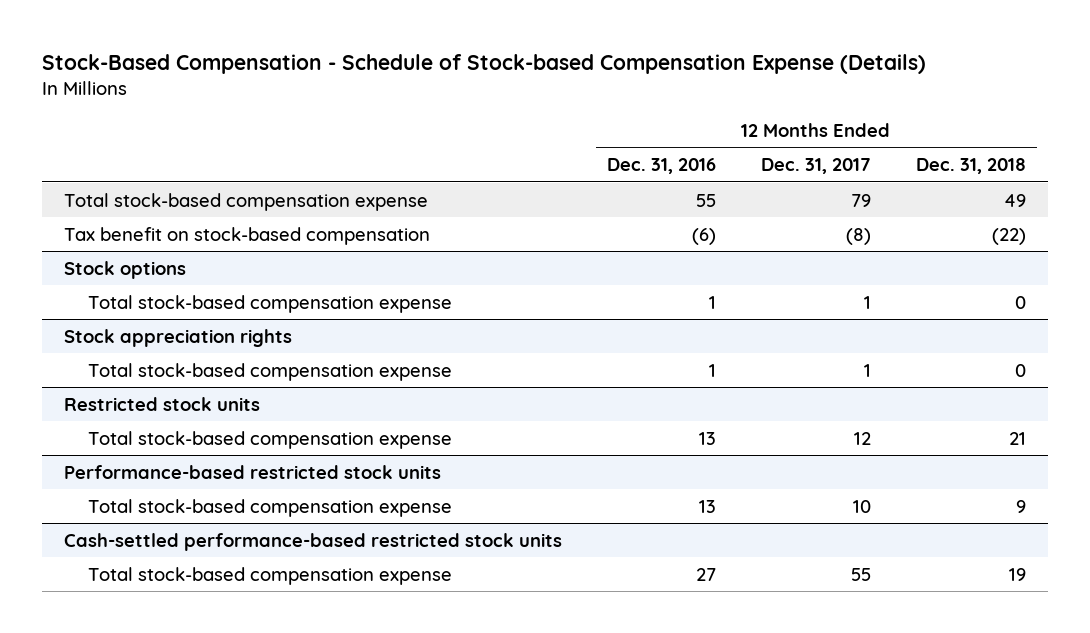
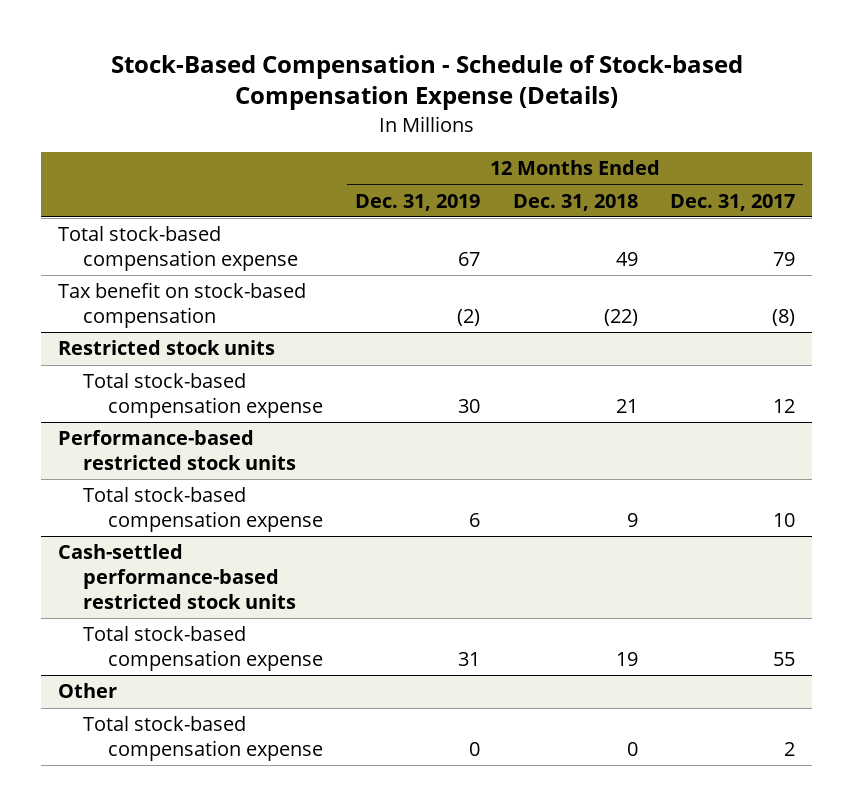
[607,158,717,175] Dec. 31, 2016 -> none
none -> [355,193,481,211] Dec. 31, 2019
[64,260,187,279] Stock options -> none
[88,294,453,313] Total stock-based compensation expense -> none
[64,328,293,347] Stock appreciation rights -> none
[88,362,453,381] Total stock-based compensation expense -> none
none -> [57,683,117,699] Other
none -> [82,716,323,762] Total stock-based compensation expense

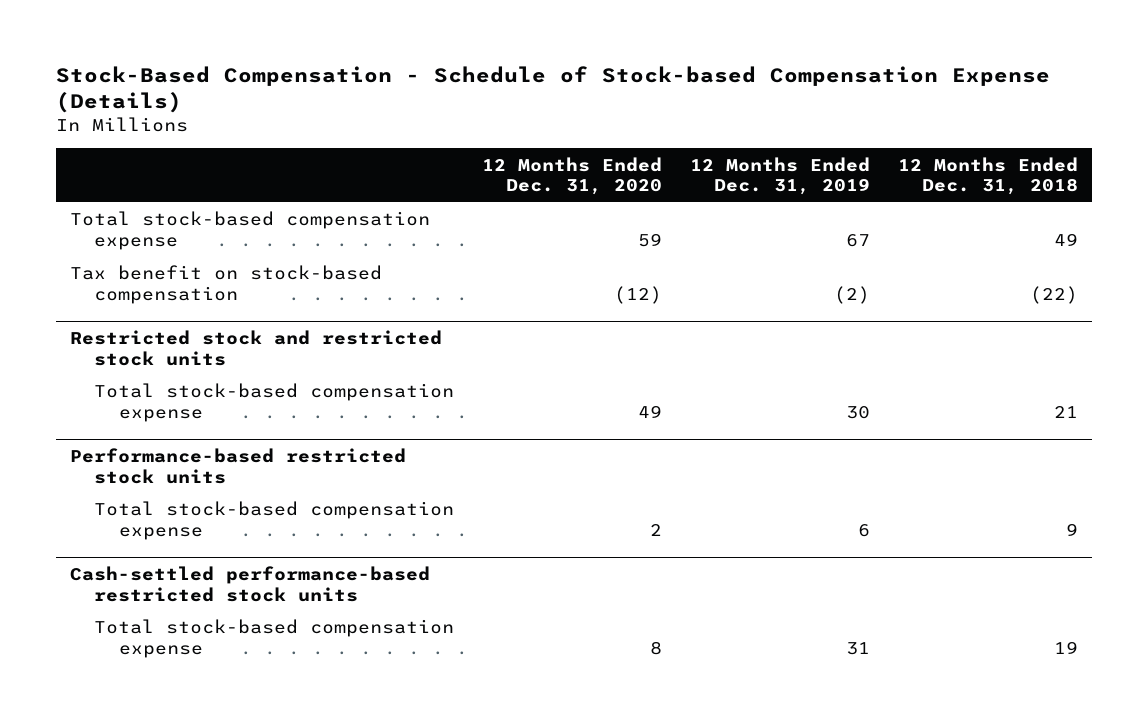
[670,193,796,211] Dec. 31, 2017 -> none
none -> [482,156,663,196] 12 Months Ended Dec. 31, 2020
[57,340,275,356] Restricted stock units -> [69,329,442,366] Restricted stock and restricted stock units
[57,683,117,699] Other -> none
[82,716,323,762] Total stock-based compensation expense -> none

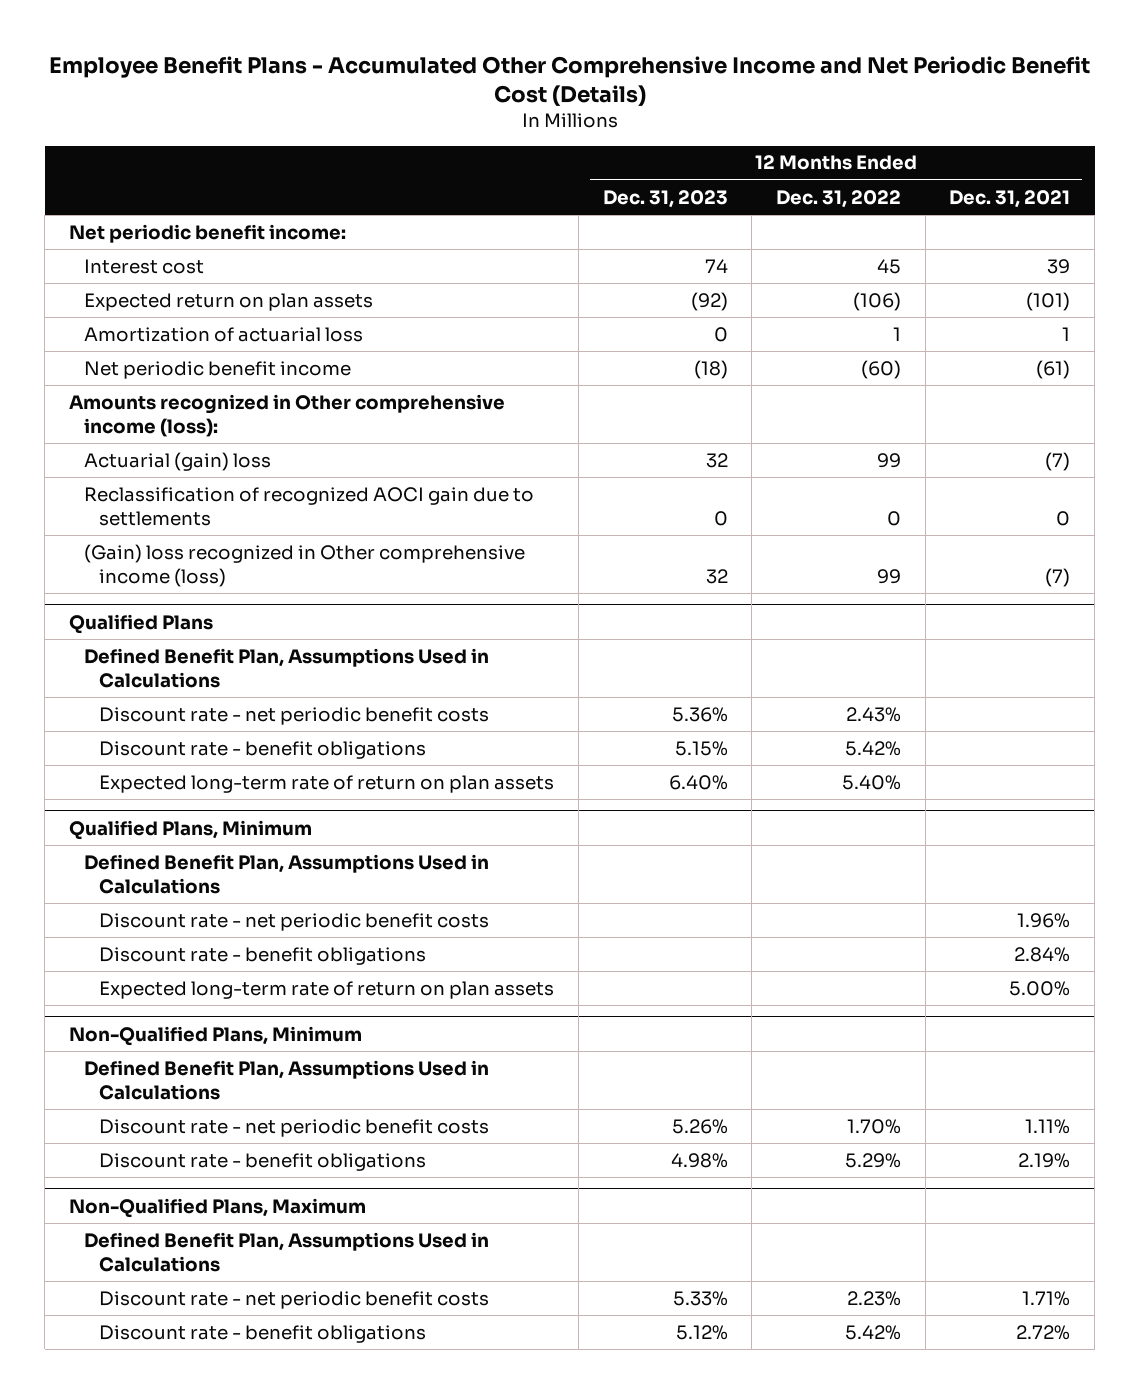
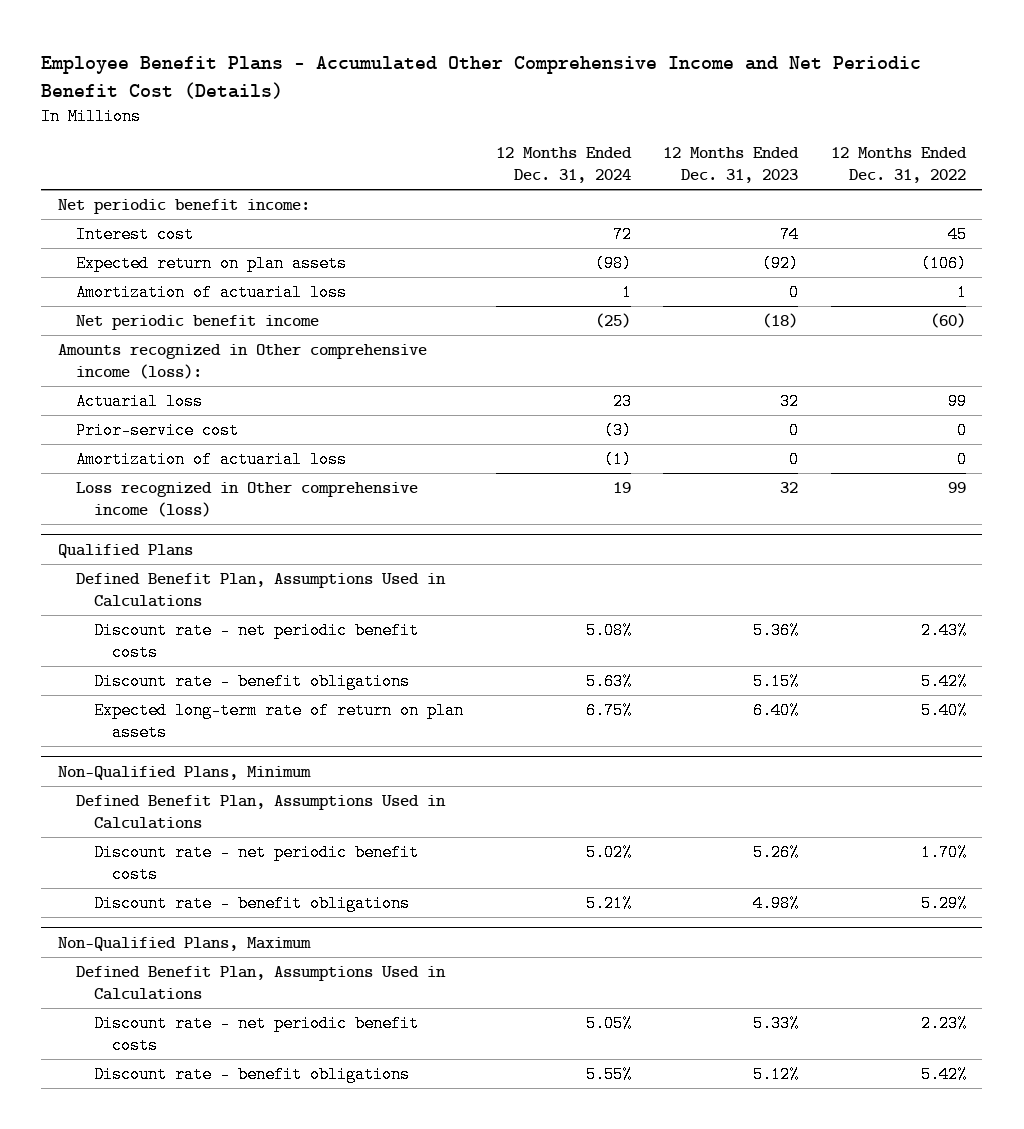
[949,189,1071,208] Dec. 31, 2021 -> none
none -> [495,147,632,184] 12 Months Ended Dec. 31, 2024
[84,486,535,526] Reclassification of recognized AOCI gain due to settlements -> none
[84,451,272,471] Actuarial (gain) loss -> [75,392,203,410] Actuarial loss
none -> [75,421,239,439] Prior-service cost
none -> [75,450,347,468] Amortization of actuarial loss
[84,543,526,587] (Gain) loss recognized in Other comprehensive income (loss) -> [75,481,418,517] Loss recognized in Other comprehensive income (loss)
[68,819,312,840] Qualified Plans, Minimum -> none
[84,853,490,894] Defined Benefit Plan, Assumptions Used in Calculations -> none
[99,912,490,931] Discount rate - net periodic benefit costs -> none
[99,946,427,965] Discount rate - benefit obligations -> none
[99,980,555,999] Expected long-term rate of return on plan assets -> none

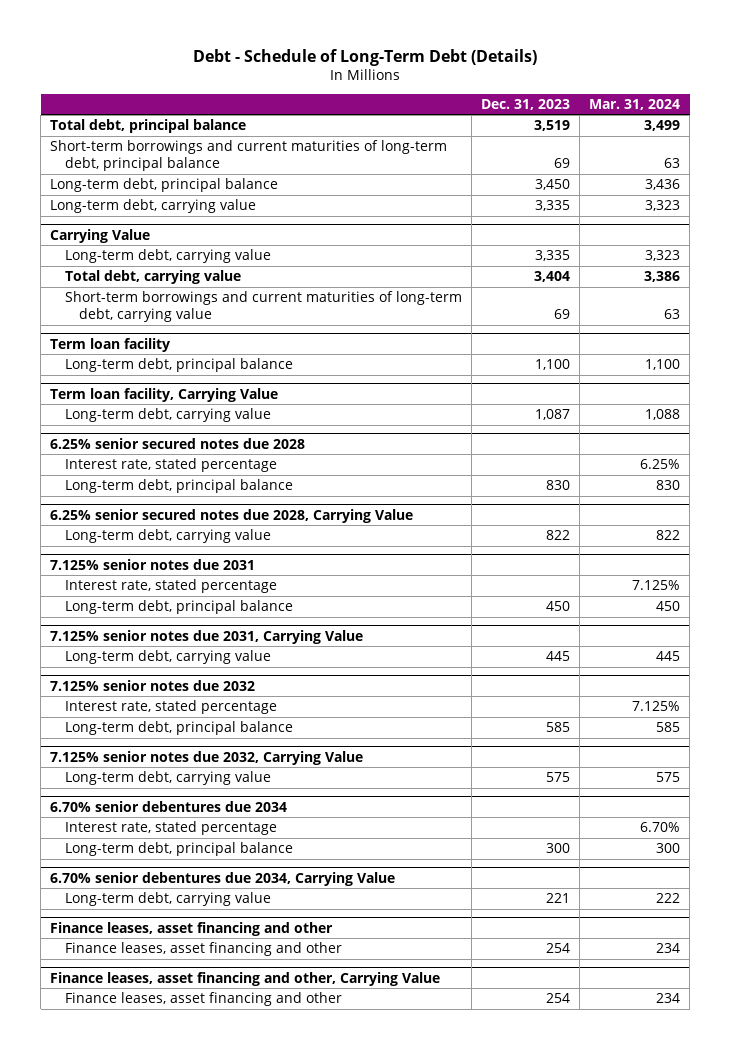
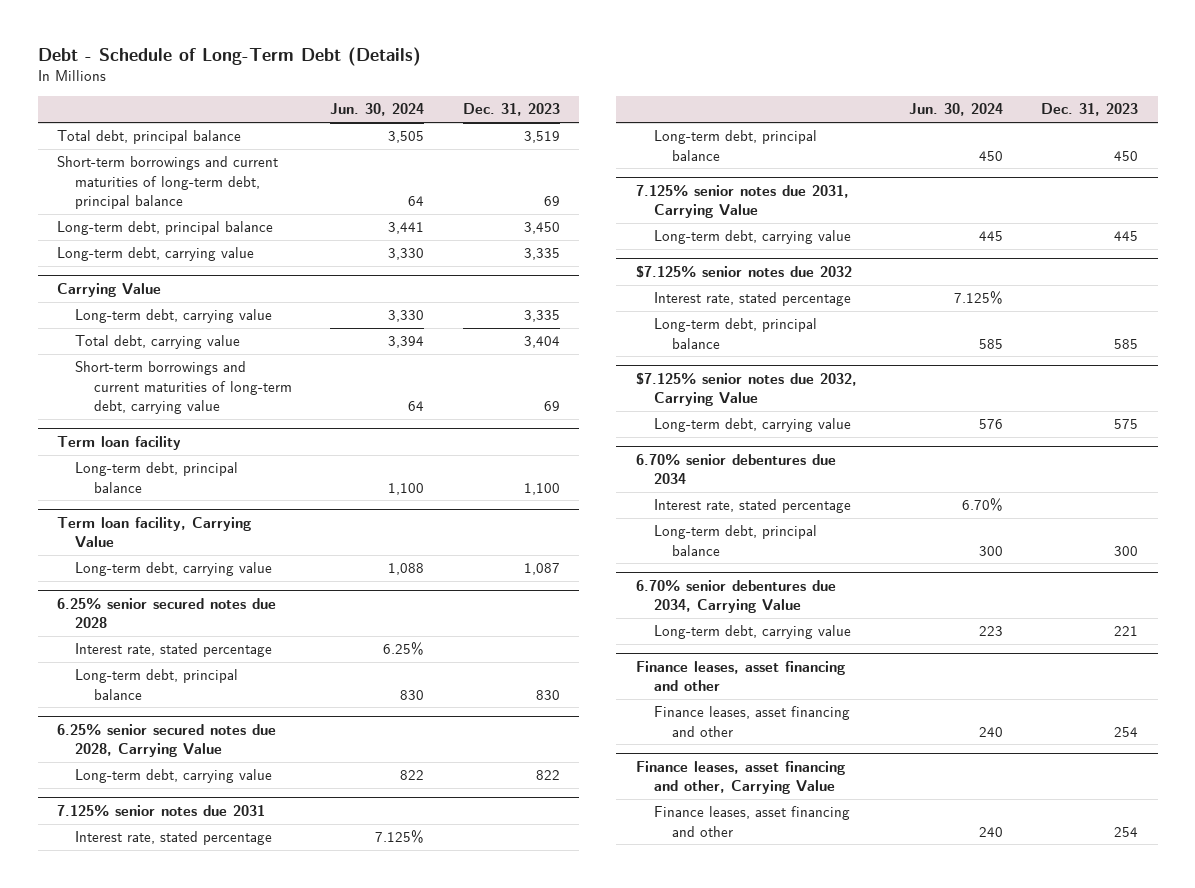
[589,98,681,110] Mar. 31, 2024 -> none
none -> [330,103,425,117] Jun. 30, 2024
[50,679,256,691] 7.125% senior notes due 2032 -> [635,264,852,278] $7.125% senior notes due 2032
[50,750,364,765] 7.125% senior notes due 2032, Carrying Value -> [635,371,857,407] $7.125% senior notes due 2032, Carrying Value

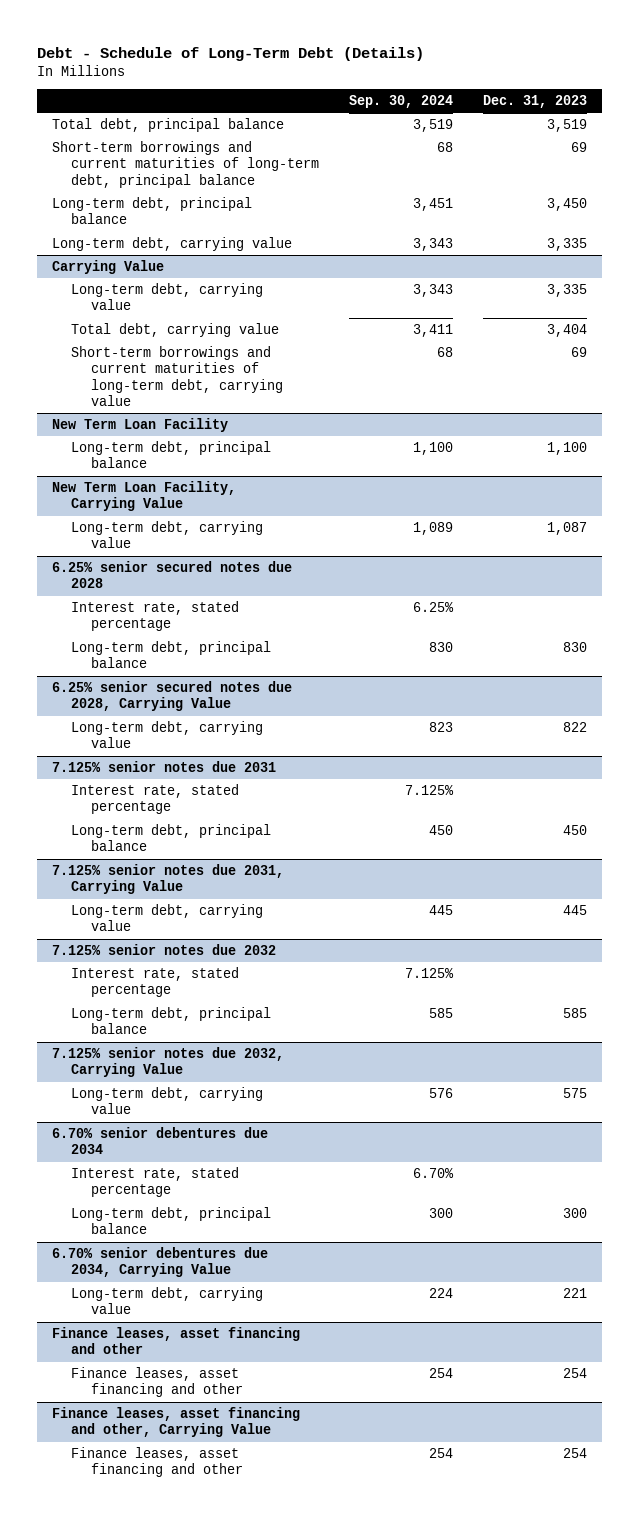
[330,103,425,117] Jun. 30, 2024 -> none
none -> [349,95,454,109] Sep. 30, 2024
[56,435,181,450] Term loan facility -> [51,418,228,433] New Term Loan Facility
[56,516,251,549] Term loan facility, Carrying Value -> [51,481,236,512] New Term Loan Facility, Carrying Value
[635,264,852,278] $7.125% senior notes due 2032 -> [51,944,276,956] 7.125% senior notes due 2032
[635,371,857,407] $7.125% senior notes due 2032, Carrying Value -> [51,1047,284,1078] 7.125% senior notes due 2032, Carrying Value

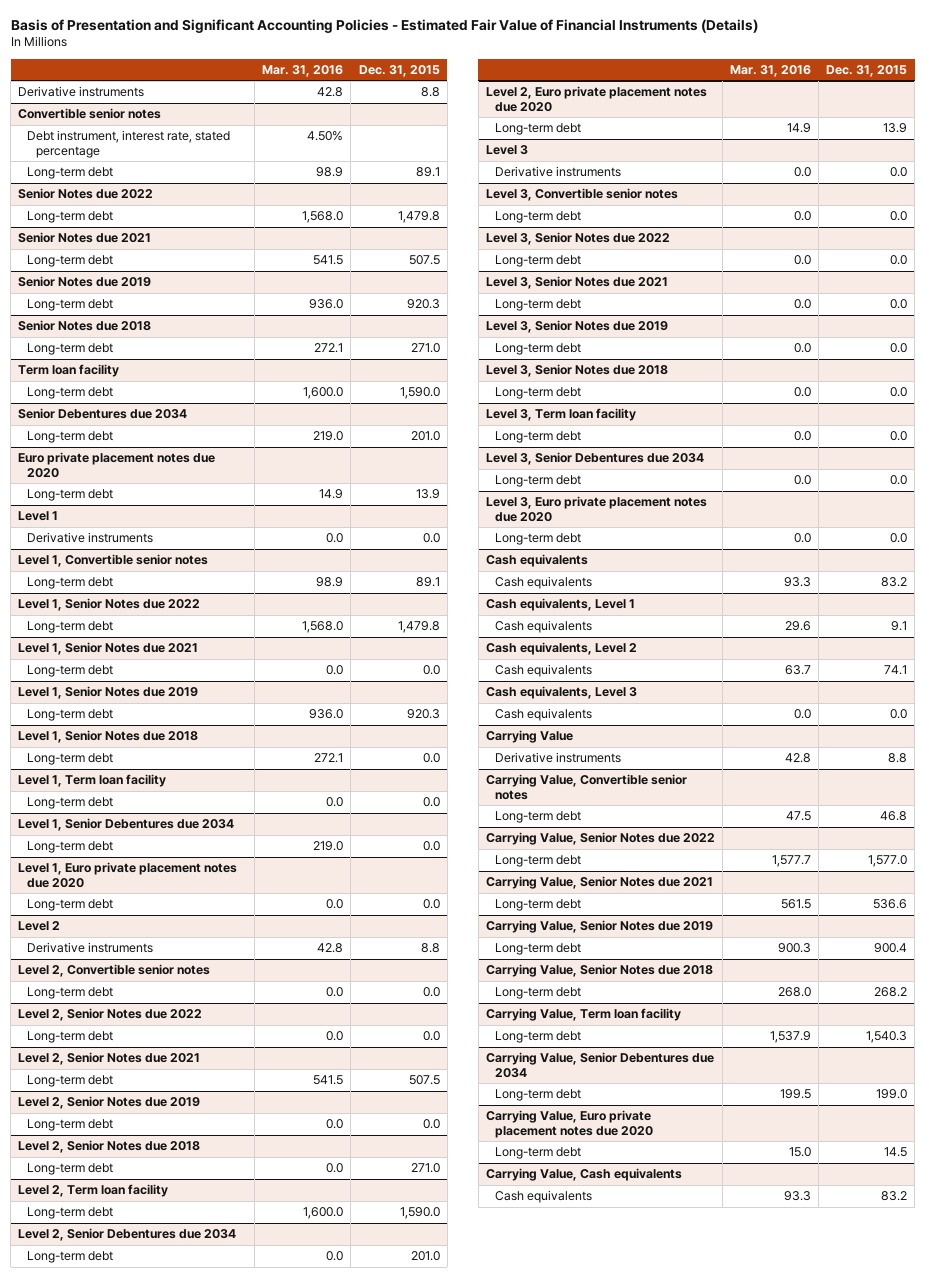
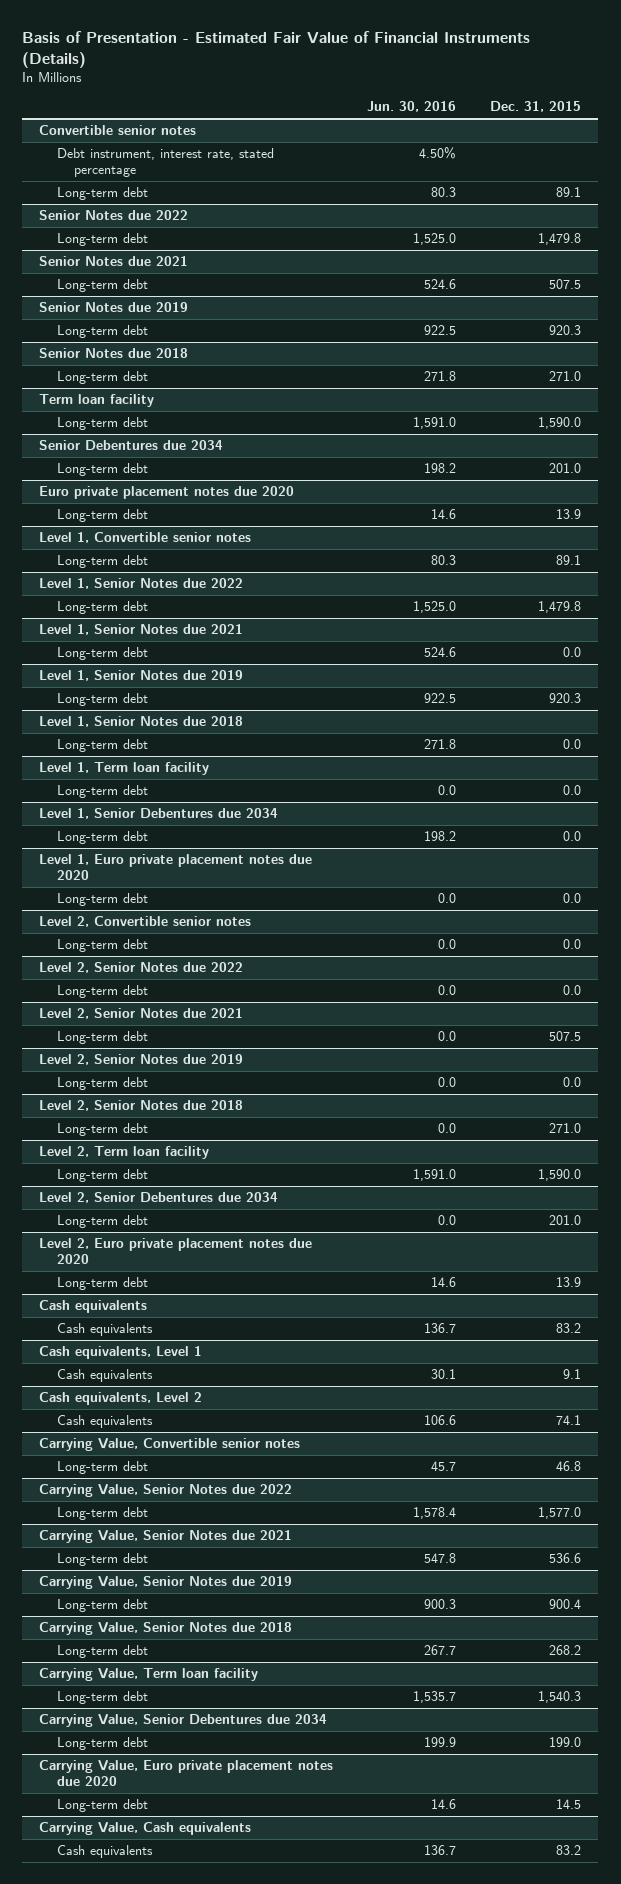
[10,18,758,33] Basis of Presentation and Significant Accounting Policies - Estimated Fair Value of Financial Instruments (Details) -> [22,30,531,68] Basis of Presentation - Estimated Fair Value of Financial Instruments (Details)
[262,64,344,77] Mar. 31, 2016 -> none
none -> [367,101,457,113] Jun. 30, 2016
[18,86,145,98] Derivative instruments -> none
[18,511,59,522] Level 1 -> none
[27,532,154,544] Derivative instruments -> none
[18,921,61,932] Level 2 -> none
[27,942,154,954] Derivative instruments -> none
[485,145,528,156] Level 3 -> none
[494,166,621,178] Derivative instruments -> none
[485,188,678,202] Level 3, Convertible senior notes -> none
[494,211,581,224] Long-term debt -> none
[485,232,670,246] Level 3, Senior Notes due 2022 -> none
[494,255,581,268] Long-term debt -> none
[485,276,668,290] Level 3, Senior Notes due 2021 -> none
[494,299,581,312] Long-term debt -> none
[485,320,668,334] Level 3, Senior Notes due 2019 -> none
[494,343,581,356] Long-term debt -> none
[485,364,668,378] Level 3, Senior Notes due 2018 -> none
[494,387,581,400] Long-term debt -> none
[485,408,636,422] Level 3, Term loan facility -> none
[494,431,581,444] Long-term debt -> none
[485,452,704,466] Level 3, Senior Debentures due 2034 -> none
[494,475,581,488] Long-term debt -> none
[485,496,707,522] Level 3, Euro private placement notes due 2020 -> none
[494,533,581,546] Long-term debt -> none
[485,686,637,700] Cash equivalents, Level 3 -> none
[494,708,592,722] Cash equivalents -> none
[485,730,573,744] Carrying Value -> none
[494,752,621,764] Derivative instruments -> none

